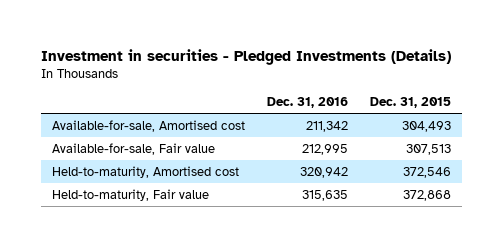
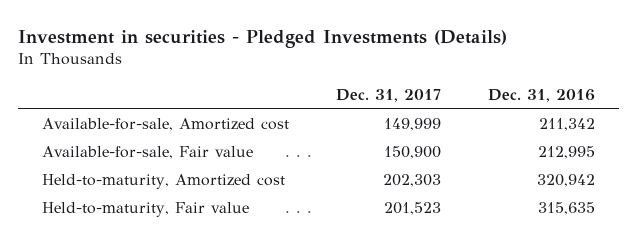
[370,96,452,108] Dec. 31, 2015 -> none
none -> [336,88,442,102] Dec. 31, 2017
[52,119,246,132] Available-for-sale, Amortised cost -> [41,117,289,131] Available-for-sale, Amortized cost
[52,165,240,178] Held-to-maturity, Amortised cost -> [41,173,285,189] Held-to-maturity, Amortized cost

